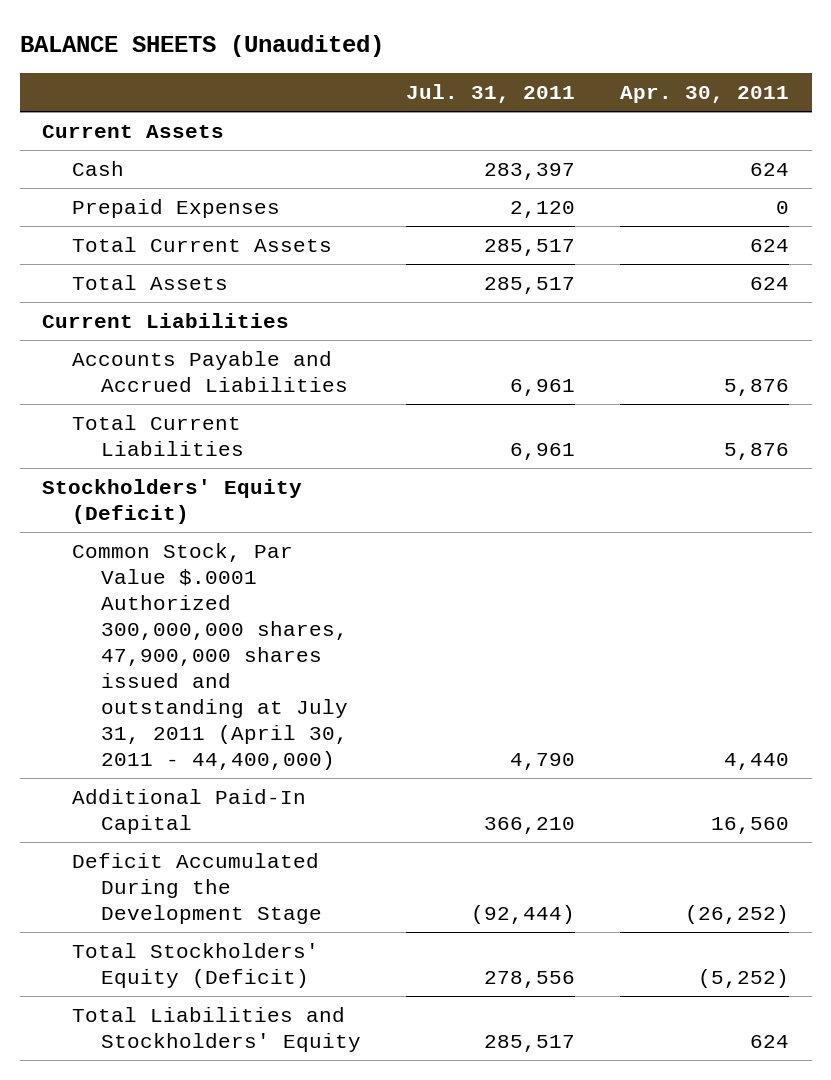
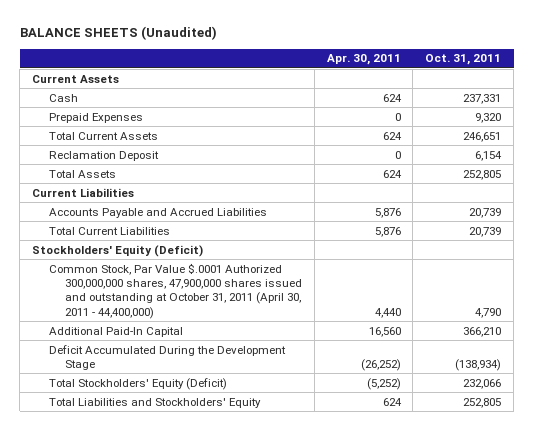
[406,84,576,104] Jul. 31, 2011 -> none
none -> [425,54,502,66] Oct. 31, 2011
none -> [48,150,159,161] Reclamation Deposit
[71,542,349,770] Common Stock, Par Value $.0001 Authorized 300,000,000 shares, 47,900,000 shares issued and outstanding at July 31, 2011 (April 30, 2011 - 44,400,000) -> [48,262,303,319] Common Stock, Par Value $.0001 Authorized 300,000,000 shares, 47,900,000 shares issued and outstanding at October 31, 2011 (April 30, 2011 - 44,400,000)

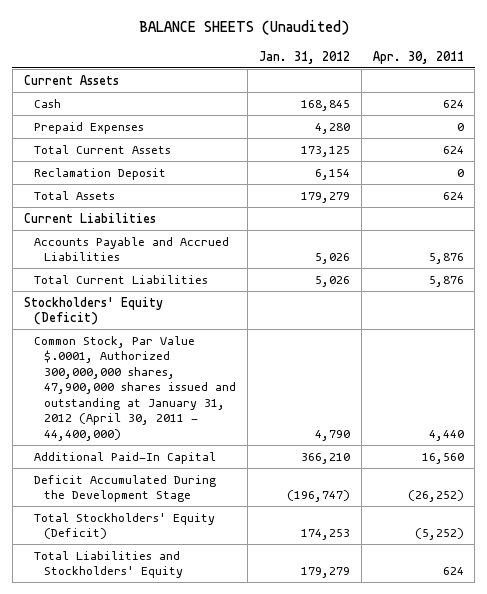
[425,54,502,66] Oct. 31, 2011 -> none
none -> [258,50,350,64] Jan. 31, 2012
[48,262,303,319] Common Stock, Par Value $.0001 Authorized 300,000,000 shares, 47,900,000 shares issued and outstanding at October 31, 2011 (April 30, 2011 - 44,400,000) -> [33,335,236,441] Common Stock, Par Value $.0001, Authorized 300,000,000 shares, 47,900,000 shares issued and outstanding at January 31, 2012 (April 30, 2011 - 44,400,000)

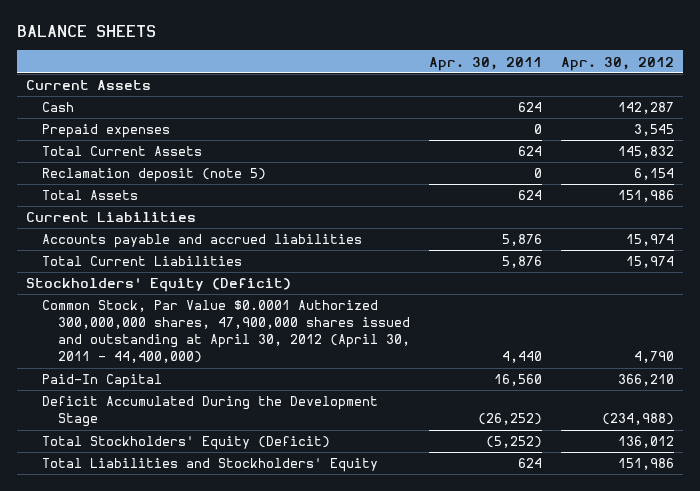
[138,20,349,36] BALANCE SHEETS (Unaudited) -> [16,25,156,38] BALANCE SHEETS
[258,50,350,64] Jan. 31, 2012 -> none
none -> [560,56,674,71] Apr. 30, 2012
[33,121,144,134] Prepaid Expenses -> [41,124,170,139] Prepaid expenses
[33,167,166,180] Reclamation Deposit -> [41,168,266,183] Reclamation deposit (note 5)
[33,236,229,262] Accounts Payable and Accrued Liabilities -> [41,234,362,249] Accounts payable and accrued liabilities
[33,335,236,441] Common Stock, Par Value $.0001, Authorized 300,000,000 shares, 47,900,000 shares issued and outstanding at January 31, 2012 (April 30, 2011 - 44,400,000) -> [41,300,410,364] Common Stock, Par Value $0.0001 Authorized 300,000,000 shares, 47,900,000 shares issued and outstanding at April 30, 2012 (April 30, 2011 - 44,400,000)
[33,451,216,464] Additional Paid-In Capital -> [41,374,162,389] Paid-In Capital

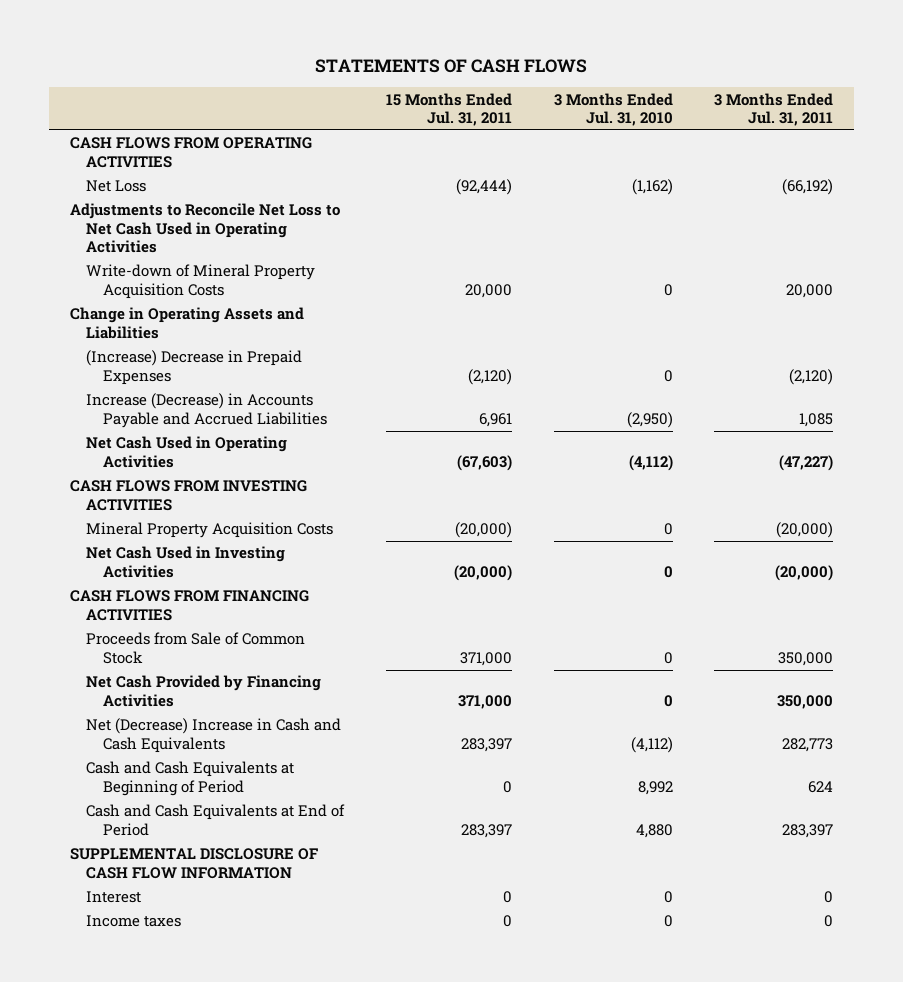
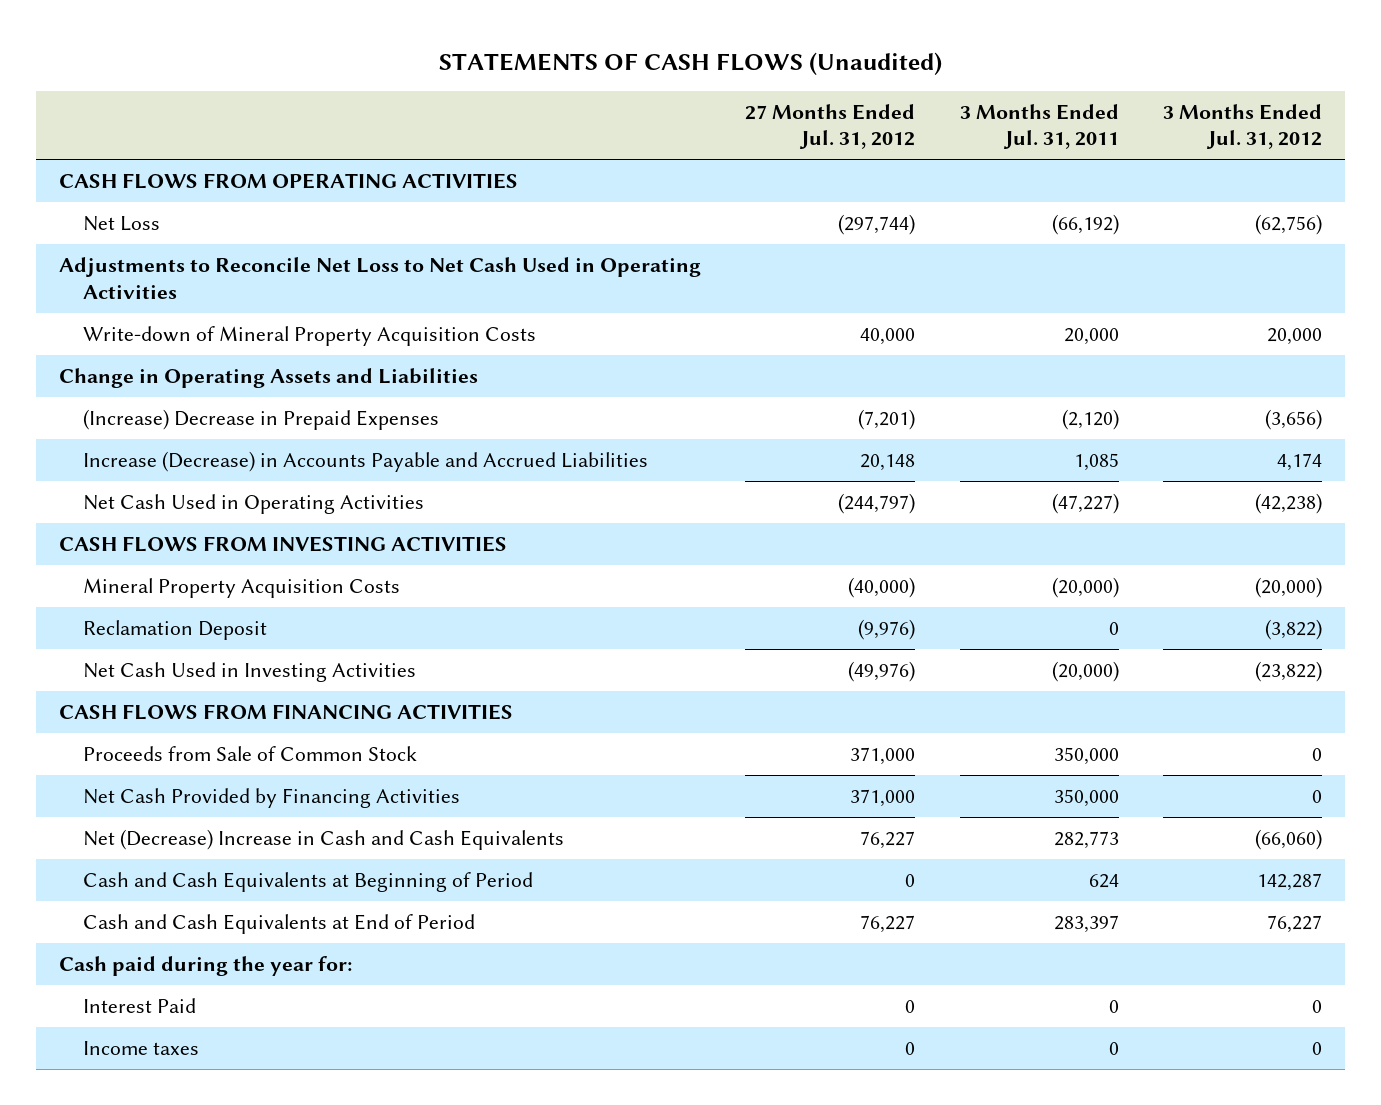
[315,59,588,74] STATEMENTS OF CASH FLOWS -> [438,51,942,75] STATEMENTS OF CASH FLOWS (Unaudited)
[386,92,513,127] 15 Months Ended Jul. 31, 2011 -> none
[553,92,673,127] 3 Months Ended Jul. 31, 2010 -> none
none -> [745,103,916,150] 27 Months Ended Jul. 31, 2012
none -> [1163,103,1323,150] 3 Months Ended Jul. 31, 2012
none -> [82,619,267,640] Reclamation Deposit
[69,848,318,879] SUPPLEMENTAL DISCLOSURE OF CASH FLOW INFORMATION -> none
none -> [58,955,352,976] Cash paid during the year for:
[86,891,142,904] Interest -> [82,997,196,1013] Interest Paid

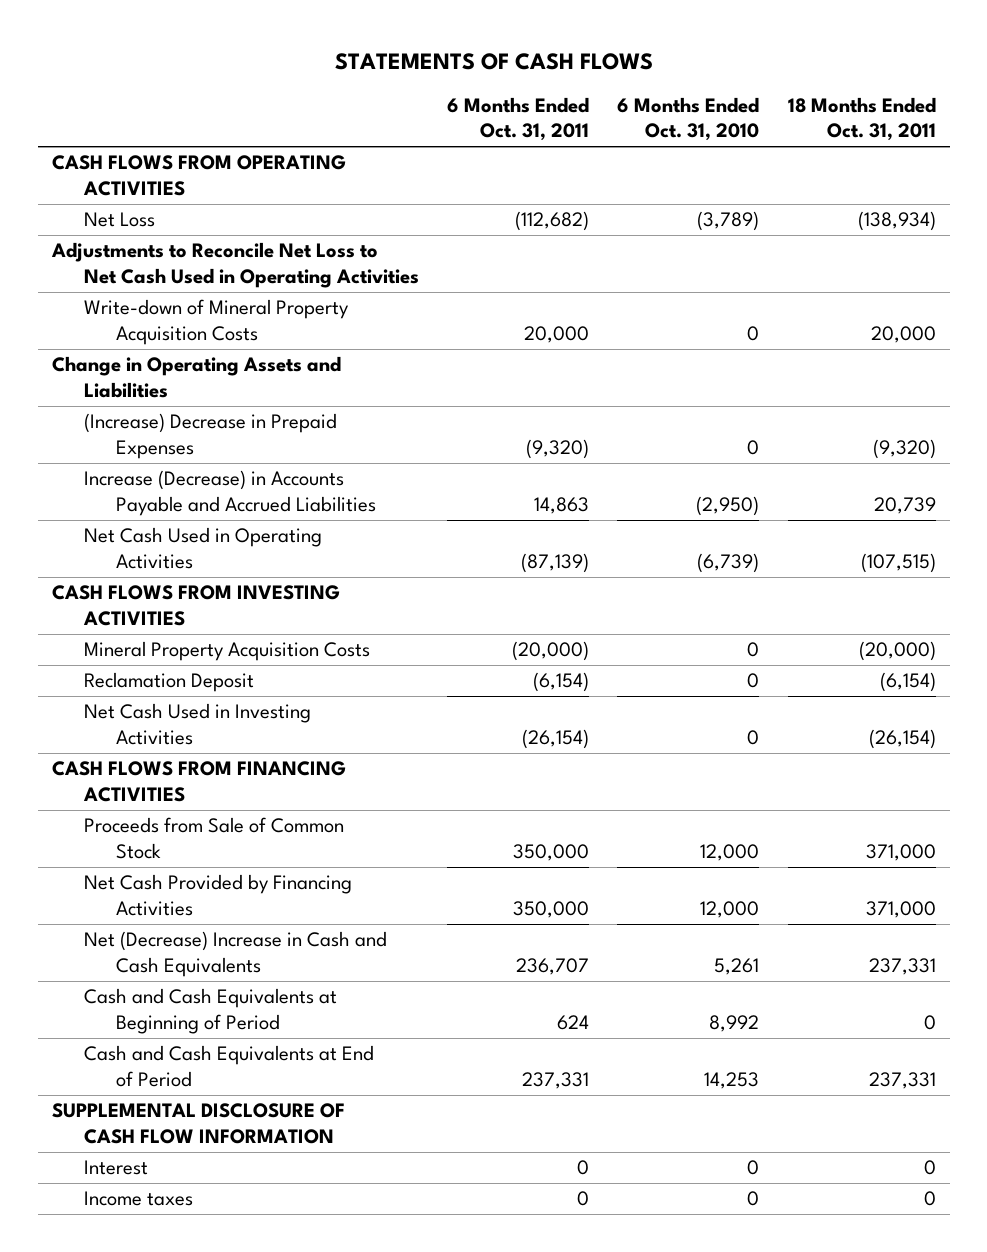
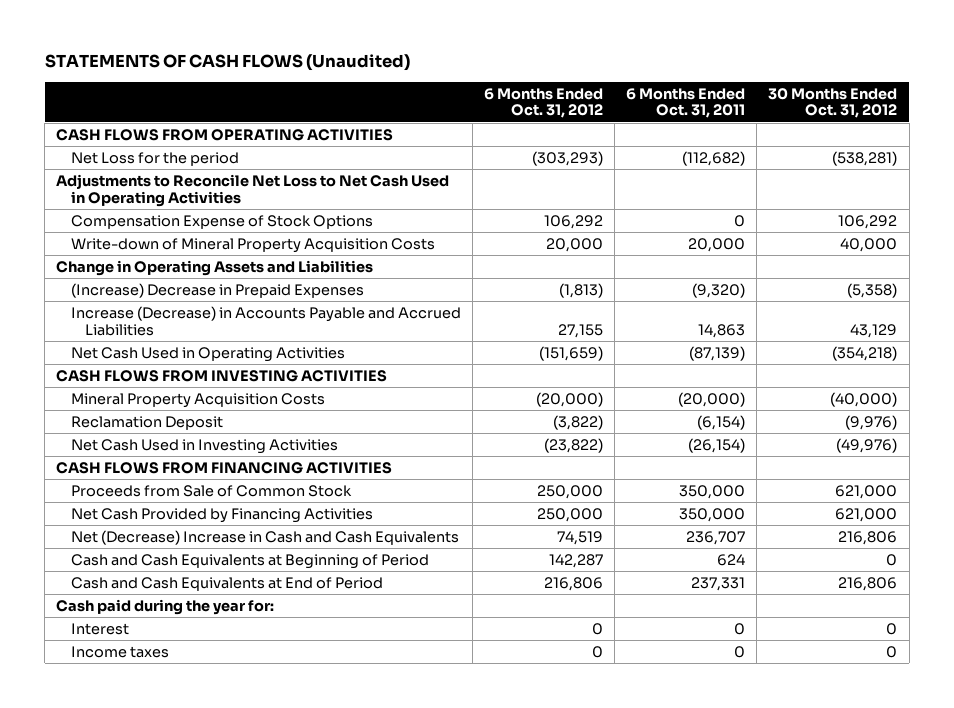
[334,53,653,71] STATEMENTS OF CASH FLOWS -> [44,54,410,72] STATEMENTS OF CASH FLOWS (Unaudited)
[617,96,760,142] 6 Months Ended Oct. 31, 2010 -> none
[787,96,936,142] 18 Months Ended Oct. 31, 2011 -> none
none -> [483,87,603,119] 6 Months Ended Oct. 31, 2012
none -> [768,87,898,119] 30 Months Ended Oct. 31, 2012
[83,212,155,228] Net Loss -> [70,151,239,166] Net Loss for the period
none -> [70,214,373,229] Compensation Expense of Stock Options
[51,1103,345,1144] SUPPLEMENTAL DISCLOSURE OF CASH FLOW INFORMATION -> none
none -> [56,598,275,615] Cash paid during the year for:

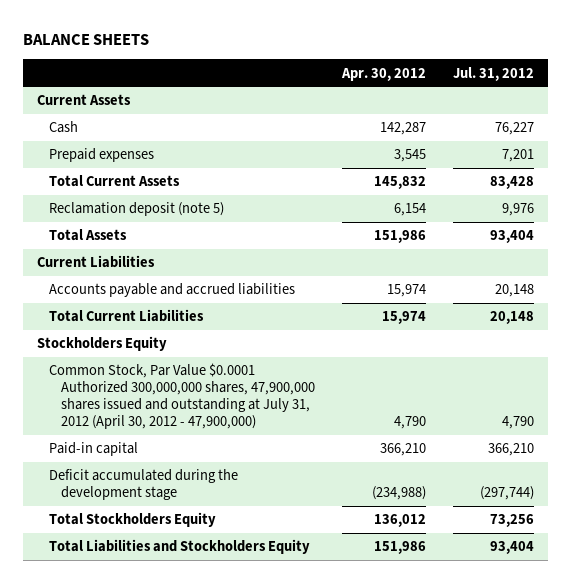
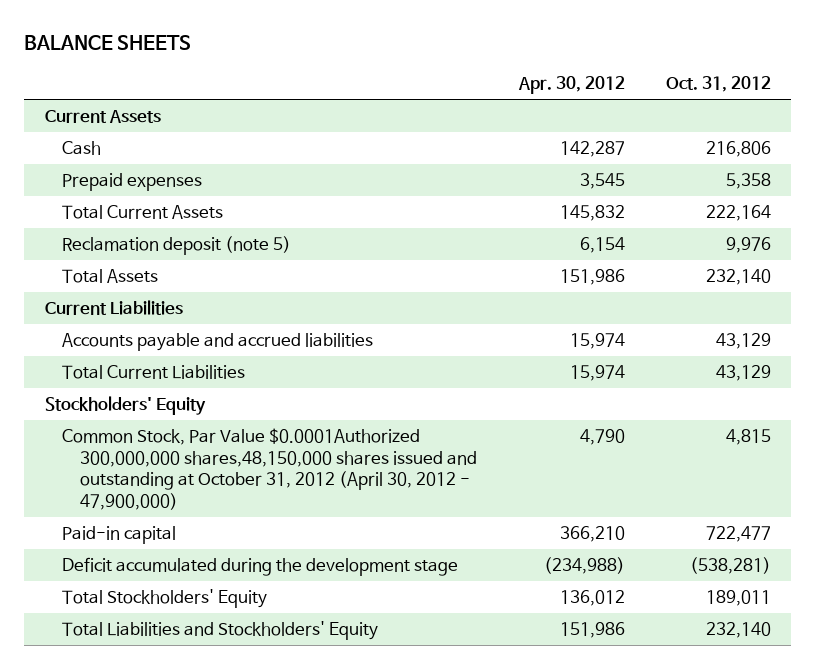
[453,66,535,81] Jul. 31, 2012 -> none
none -> [665,76,771,93] Oct. 31, 2012
[36,336,167,352] Stockholders Equity -> [44,396,206,416] Stockholders' Equity
[48,363,315,430] Common Stock, Par Value $0.0001 Authorized 300,000,000 shares, 47,900,000 shares issued and outstanding at July 31, 2012 (April 30, 2012 - 47,900,000) -> [62,428,478,510] Common Stock, Par Value $0.0001Authorized 300,000,000 shares,48,150,000 shares issued and outstanding at October 31, 2012 (April 30, 2012 - 47,900,000)
[48,512,216,528] Total Stockholders Equity -> [62,589,268,609] Total Stockholders' Equity
[48,539,310,555] Total Liabilities and Stockholders Equity -> [62,621,379,641] Total Liabilities and Stockholders' Equity

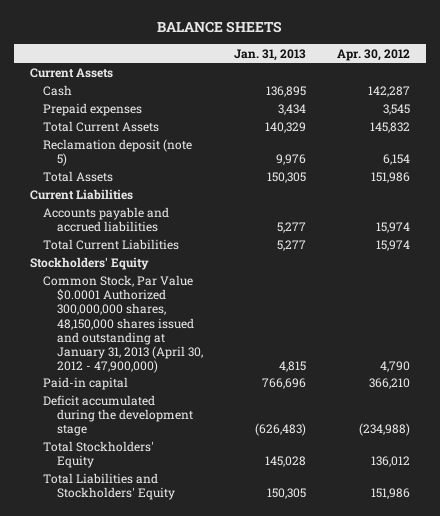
[665,76,771,93] Oct. 31, 2012 -> none
none -> [233,48,306,61] Jan. 31, 2013
[62,428,478,510] Common Stock, Par Value $0.0001Authorized 300,000,000 shares,48,150,000 shares issued and outstanding at October 31, 2012 (April 30, 2012 - 47,900,000) -> [43,275,203,373] Common Stock, Par Value $0.0001 Authorized 300,000,000 shares, 48,150,000 shares issued and outstanding at January 31, 2013 (April 30, 2012 - 47,900,000)

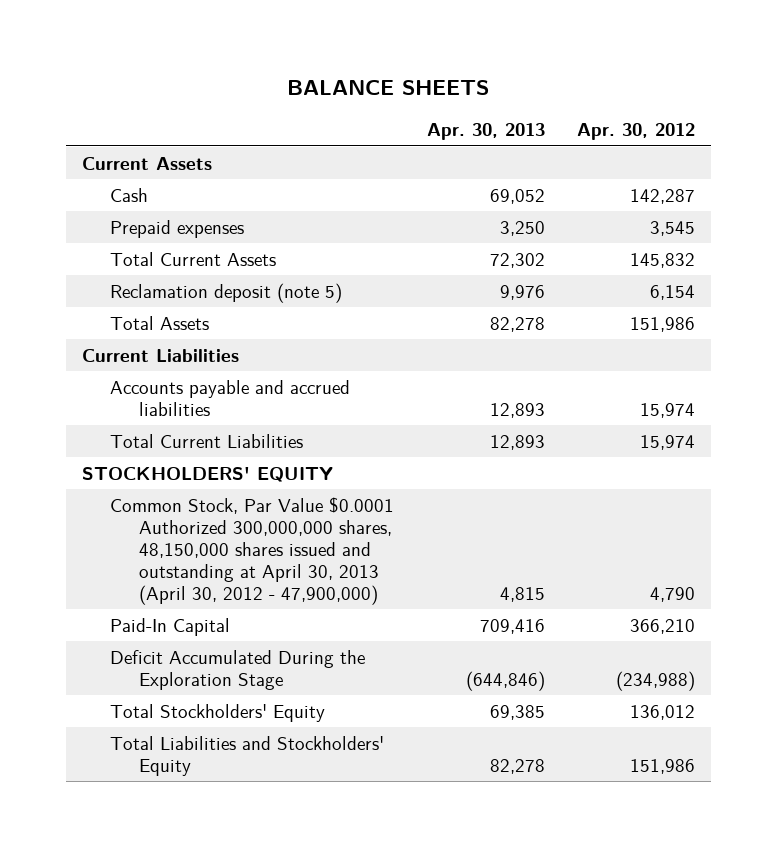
[233,48,306,61] Jan. 31, 2013 -> none
none -> [426,123,545,141] Apr. 30, 2013
[29,257,149,271] Stockholders' Equity -> [81,466,333,482] STOCKHOLDERS' EQUITY
[43,275,203,373] Common Stock, Par Value $0.0001 Authorized 300,000,000 shares, 48,150,000 shares issued and outstanding at January 31, 2013 (April 30, 2012 - 47,900,000) -> [110,496,395,606] Common Stock, Par Value $0.0001 Authorized 300,000,000 shares, 48,150,000 shares issued and outstanding at April 30, 2013 (April 30, 2012 - 47,900,000)
[43,377,129,391] Paid-in capital -> [110,617,231,636] Paid-In Capital
[43,395,193,437] Deficit accumulated during the development stage -> [110,649,366,690] Deficit Accumulated During the Exploration Stage

